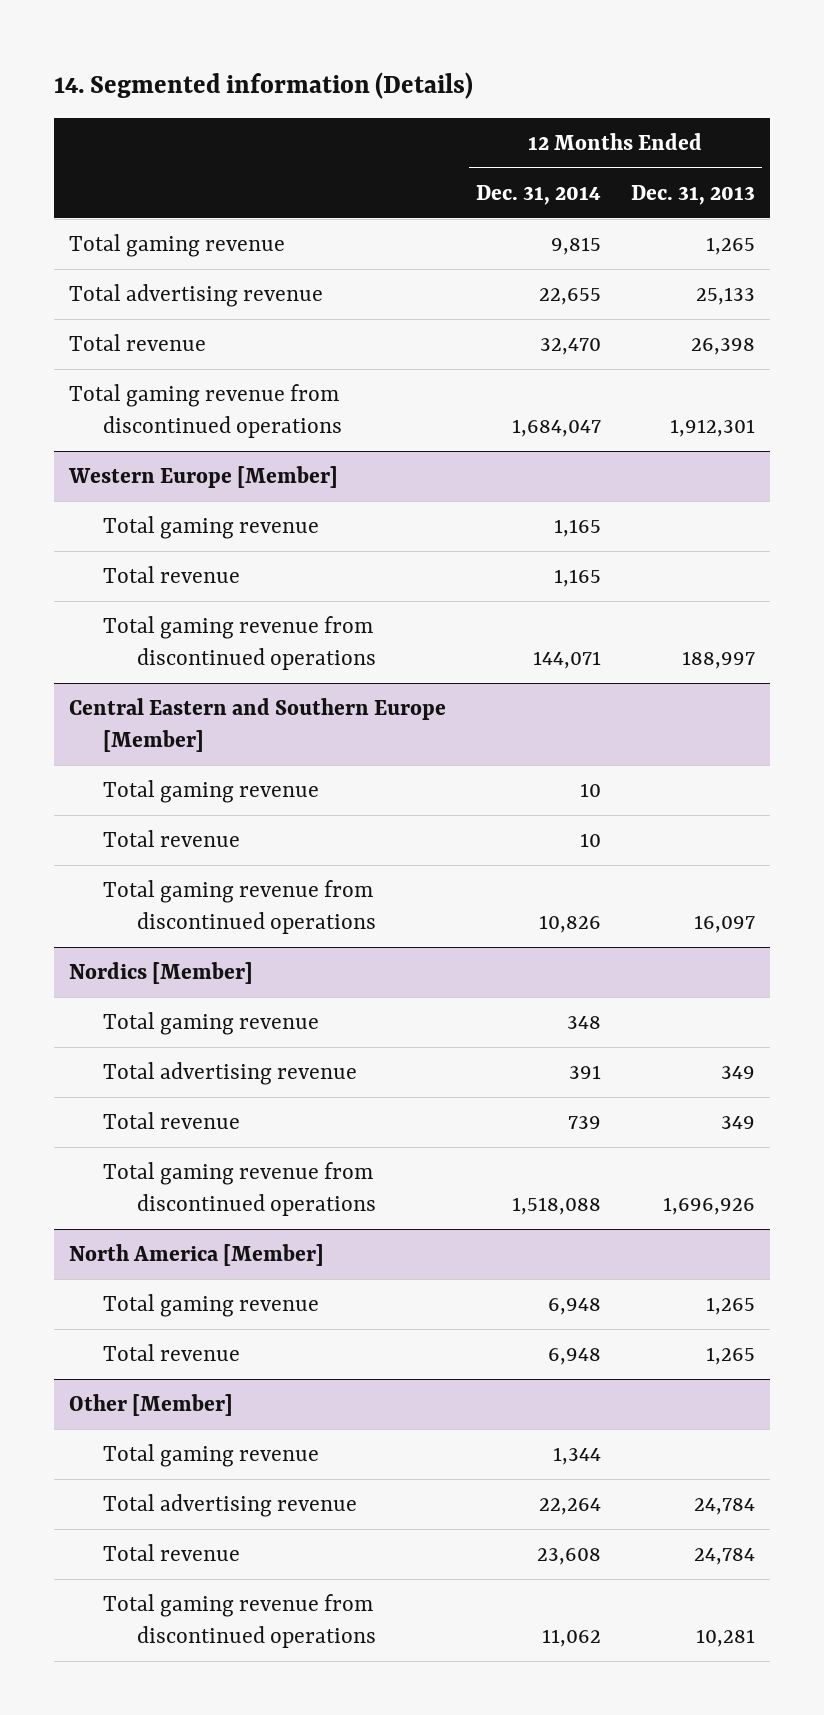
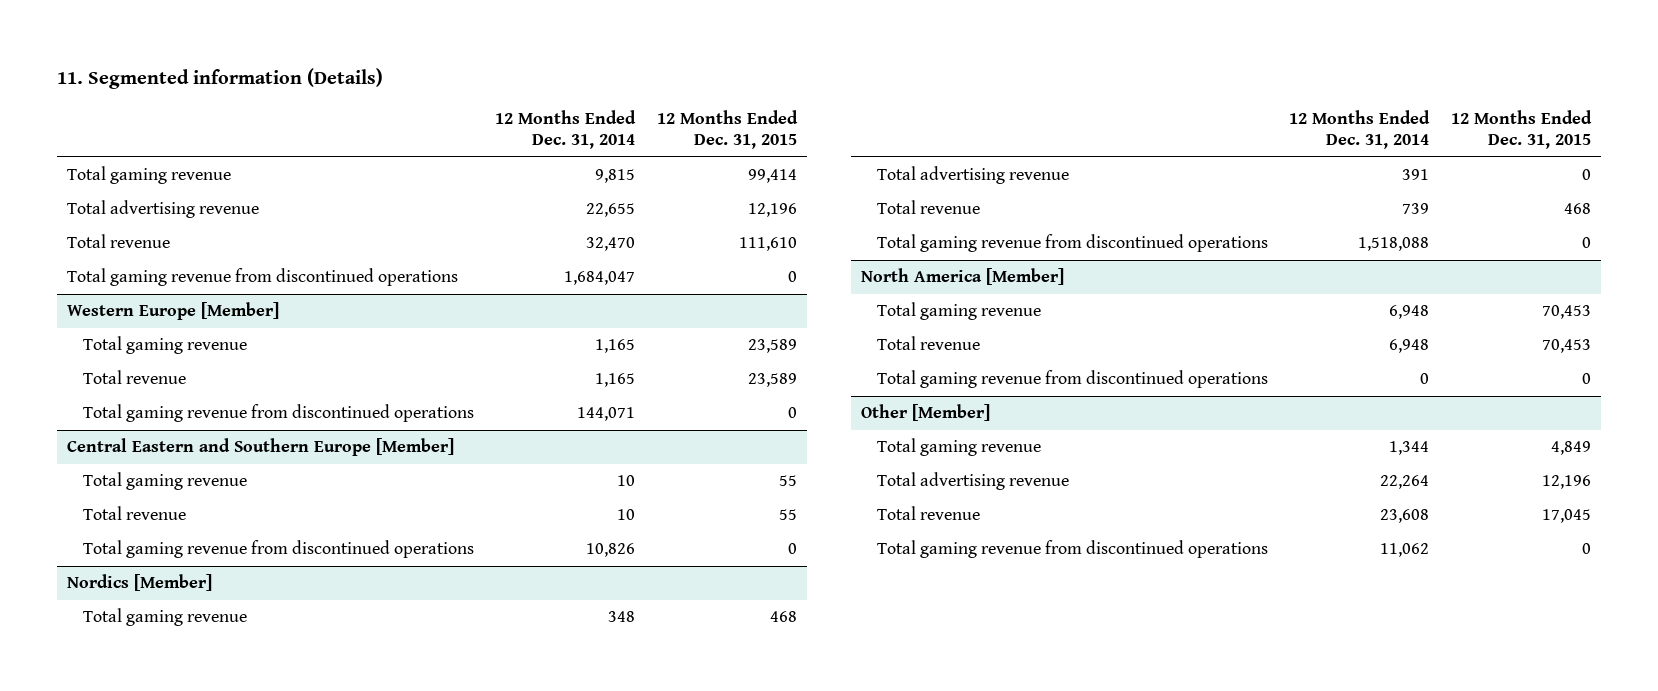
[54,71,474,99] 14. Segmented information (Details) -> [56,67,383,89] 11. Segmented information (Details)
[630,184,755,205] Dec. 31, 2013 -> none
none -> [656,109,798,150] 12 Months Ended Dec. 31, 2015
none -> [877,370,1269,389] Total gaming revenue from discontinued operations

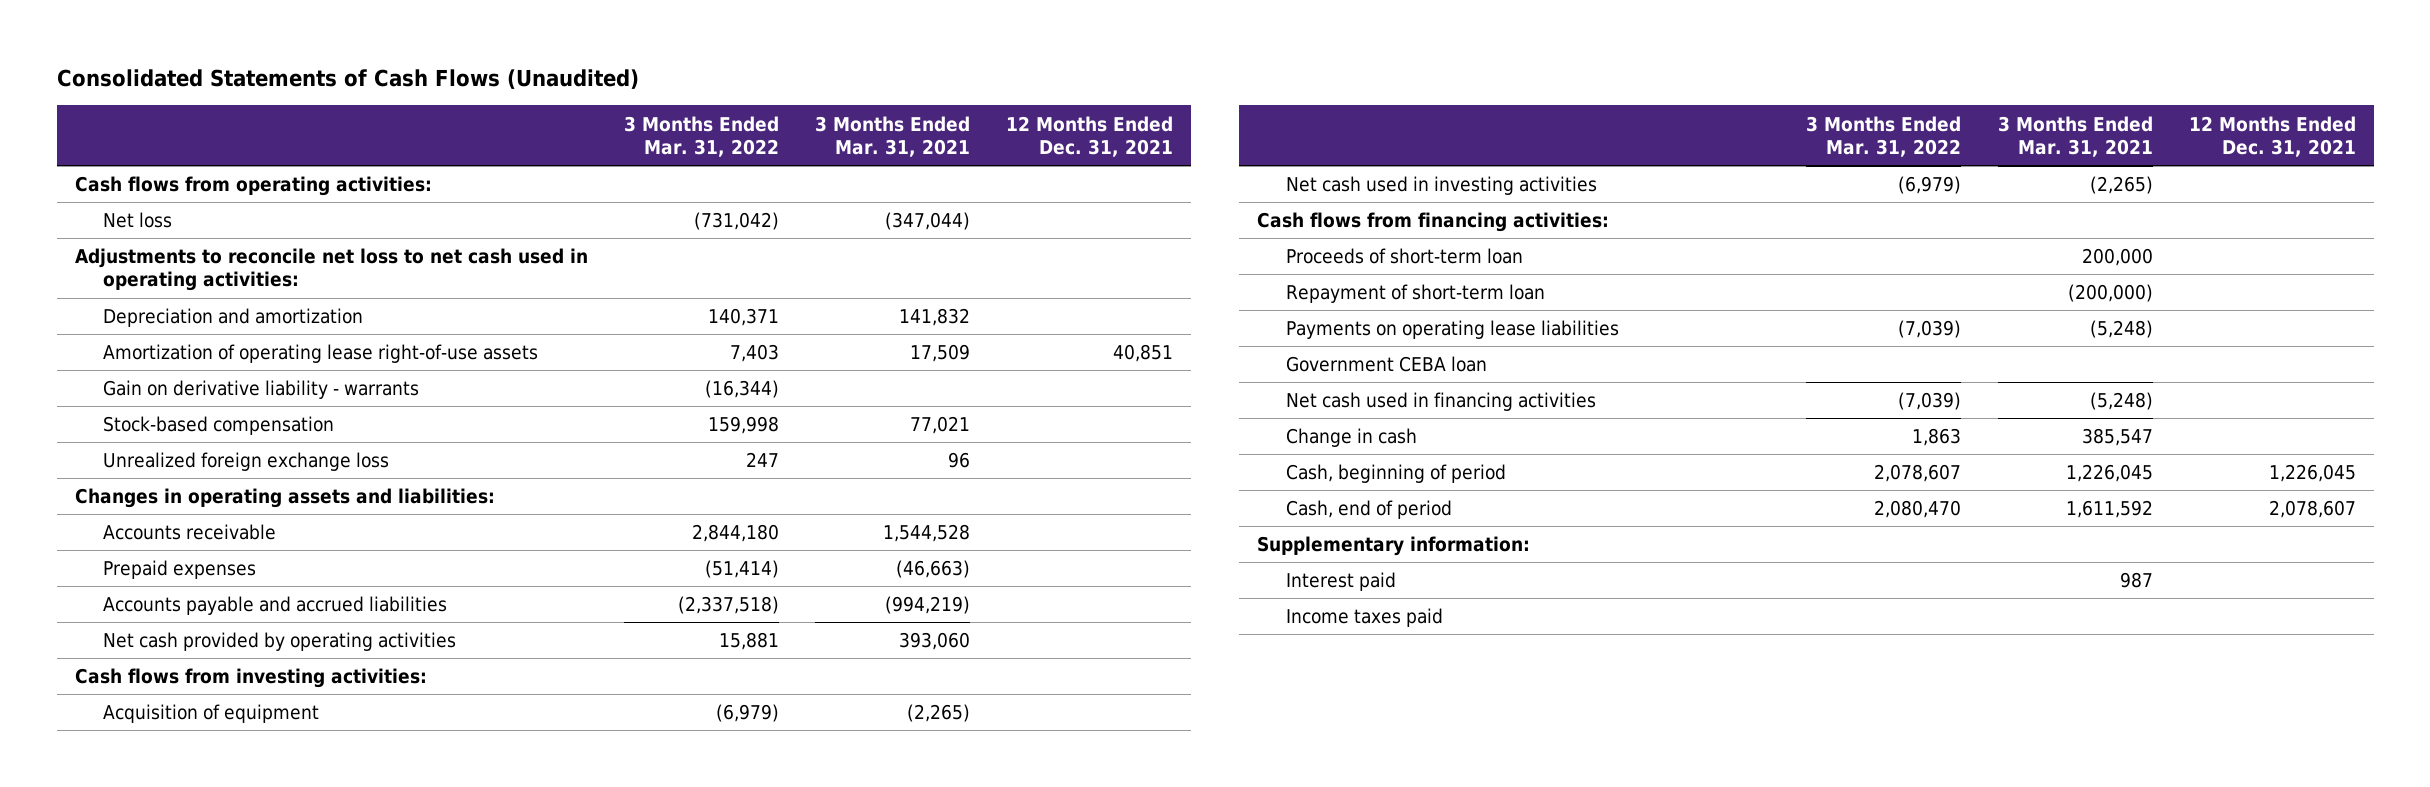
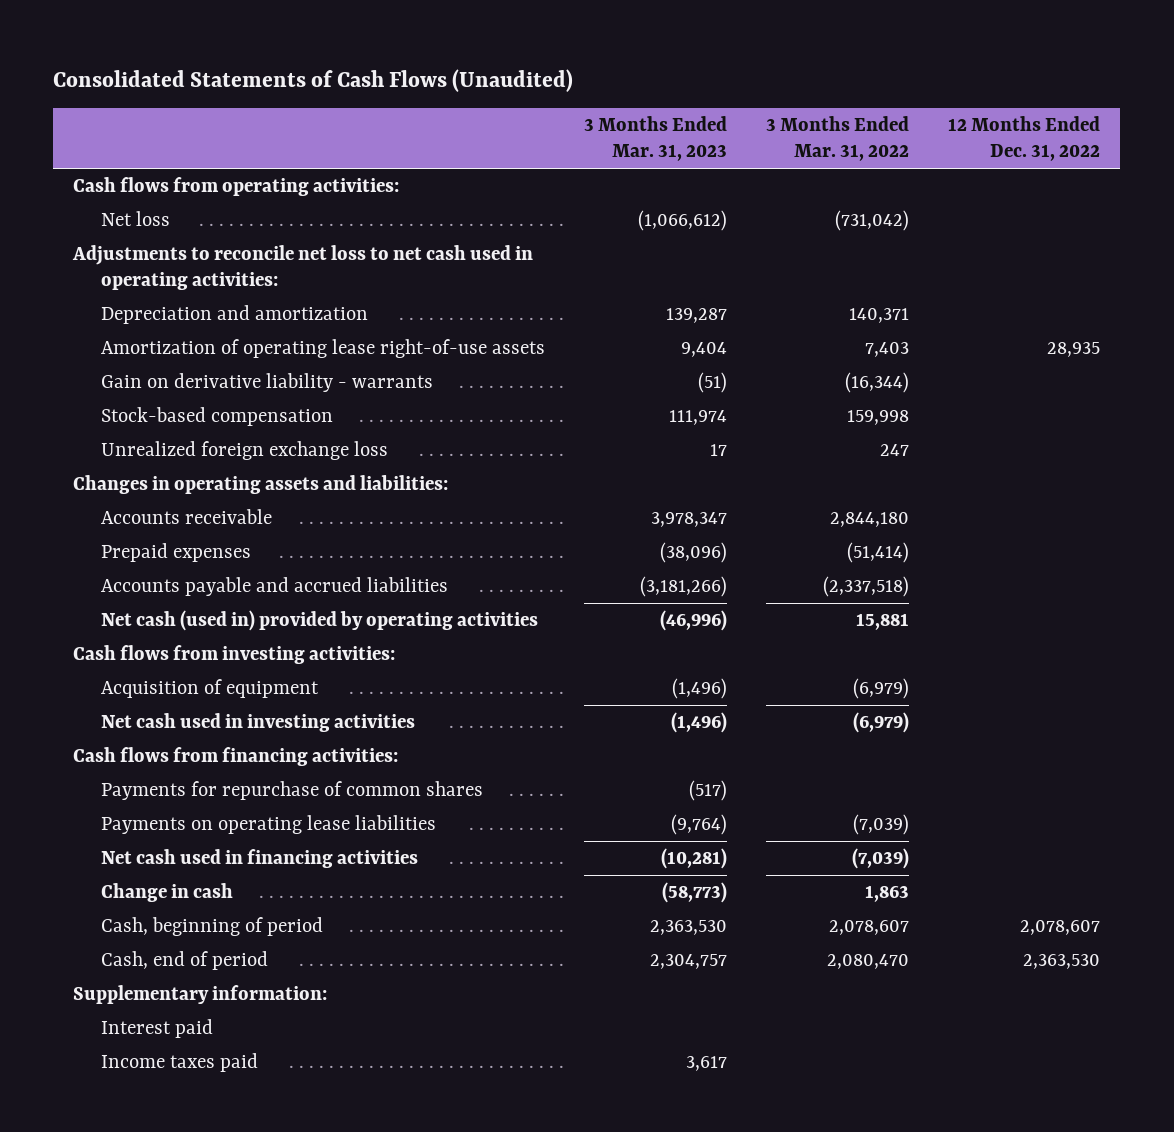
[814,115,970,157] 3 Months Ended Mar. 31, 2021 -> none
[1006,115,1174,157] 12 Months Ended Dec. 31, 2021 -> none
none -> [583,116,727,162] 3 Months Ended Mar. 31, 2023
none -> [948,116,1101,162] 12 Months Ended Dec. 31, 2022
[103,632,457,652] Net cash provided by operating activities -> [100,609,538,631] Net cash (used in) provided by operating activities
[1286,248,1524,265] Proceeds of short-term loan -> none
[1286,284,1546,304] Repayment of short-term loan -> none
none -> [100,780,483,800] Payments for repurchase of common shares
[1286,356,1488,373] Government CEBA loan -> none

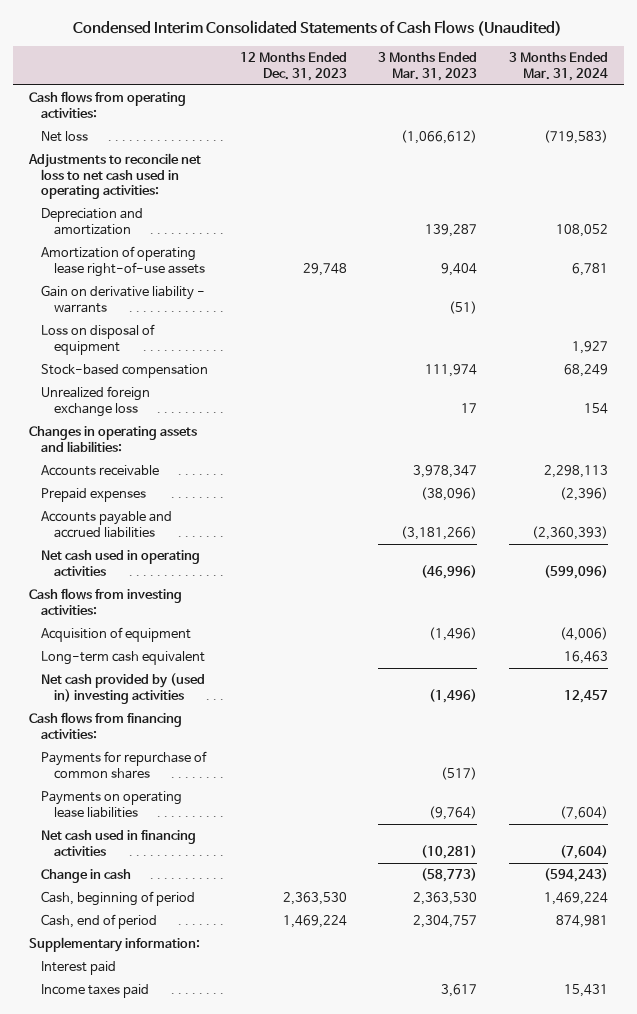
[53,68,574,92] Consolidated Statements of Cash Flows (Unaudited) -> [73,19,563,36] Condensed Interim Consolidated Statements of Cash Flows (Unaudited)
[766,116,910,162] 3 Months Ended Mar. 31, 2022 -> none
[948,116,1101,162] 12 Months Ended Dec. 31, 2022 -> none
none -> [239,52,347,81] 12 Months Ended Dec. 31, 2023
none -> [508,52,608,81] 3 Months Ended Mar. 31, 2024
none -> [41,324,156,355] Loss on disposal of equipment
[100,609,538,631] Net cash (used in) provided by operating activities -> [41,550,201,576] Net cash used in operating activities
none -> [41,651,206,666] Long-term cash equivalent
[100,712,415,732] Net cash used in investing activities -> [41,673,206,704] Net cash provided by (used in) investing activities

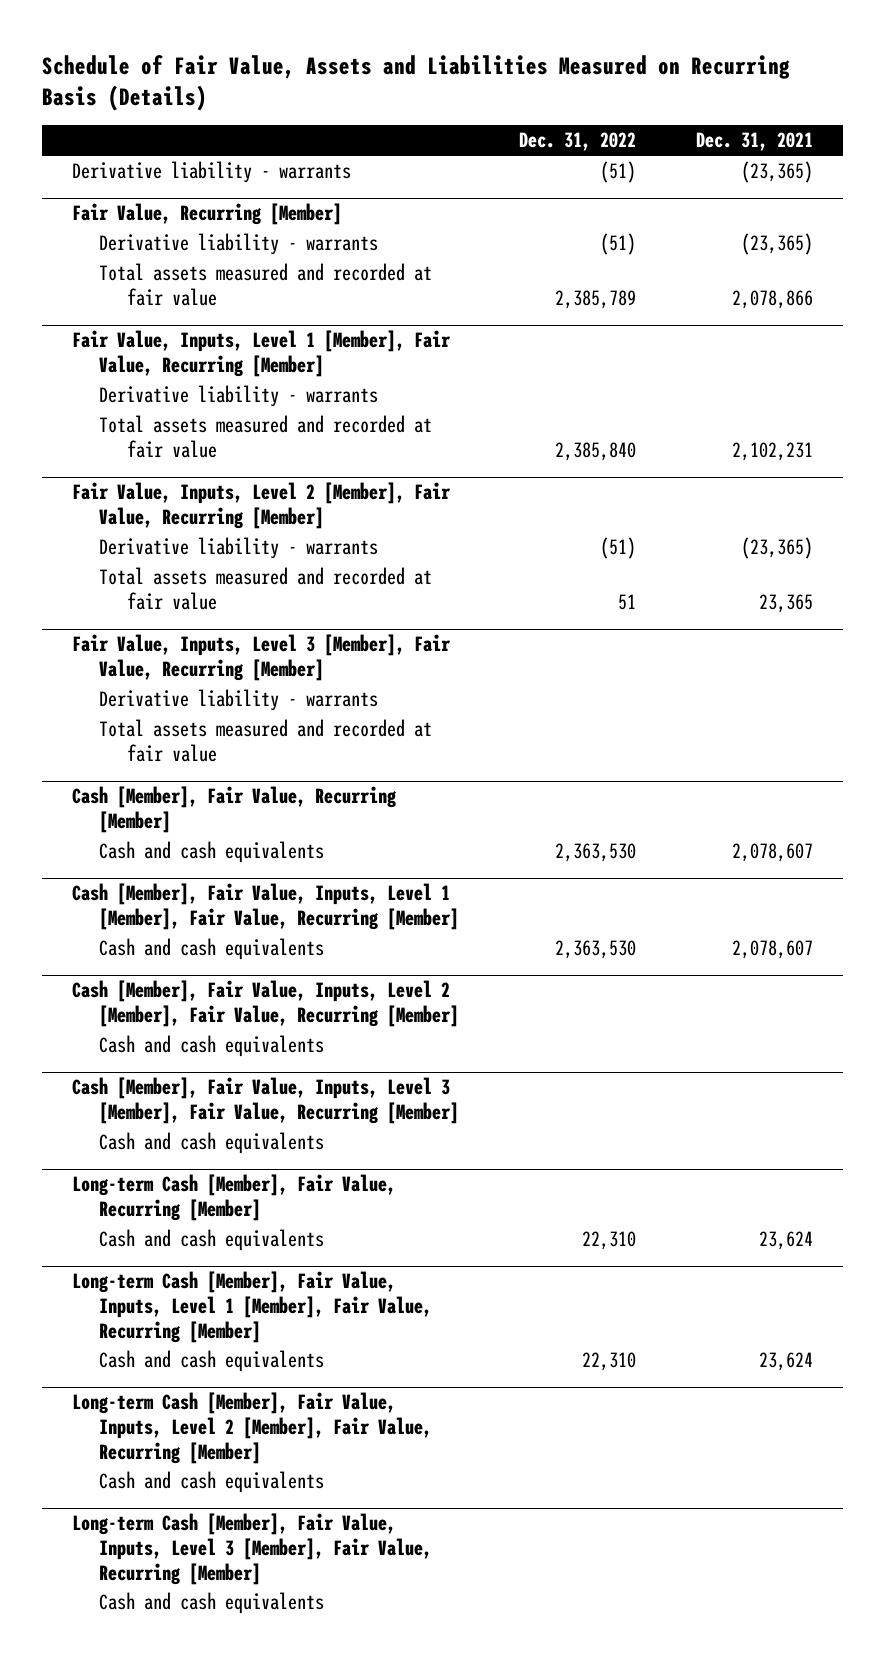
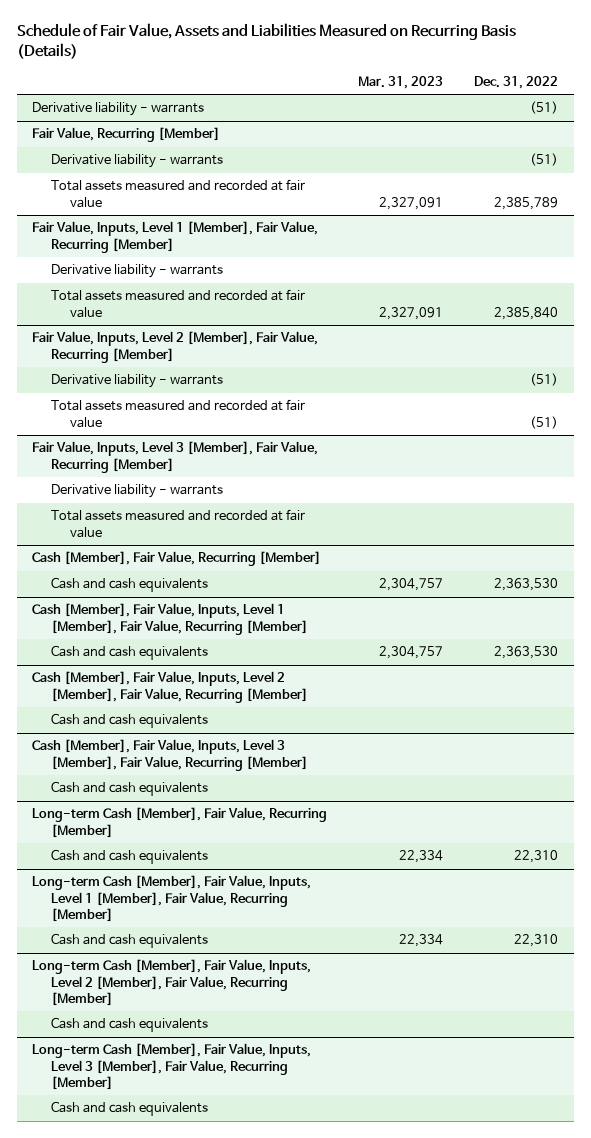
[695,132,813,152] Dec. 31, 2021 -> none
none -> [358,76,444,90] Mar. 31, 2023
[618,593,637,610] 51 -> [530,415,559,429] (51)

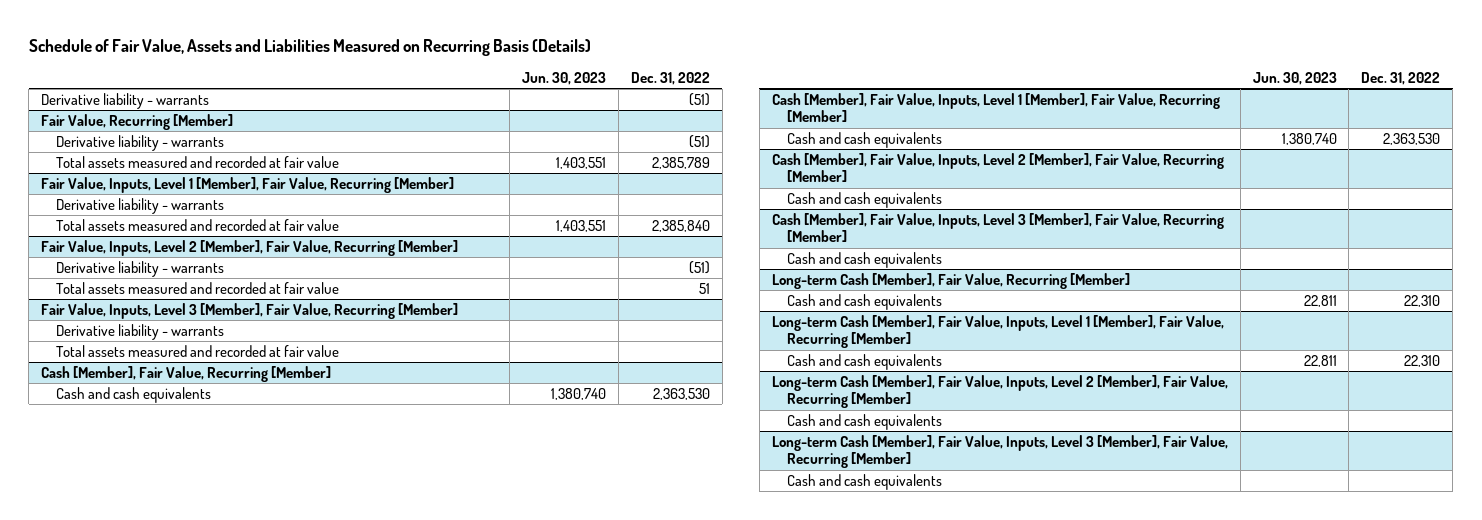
[358,76,444,90] Mar. 31, 2023 -> none
none -> [522,71,607,85] Jun. 30, 2023
[530,415,559,429] (51) -> [698,283,710,295] 51

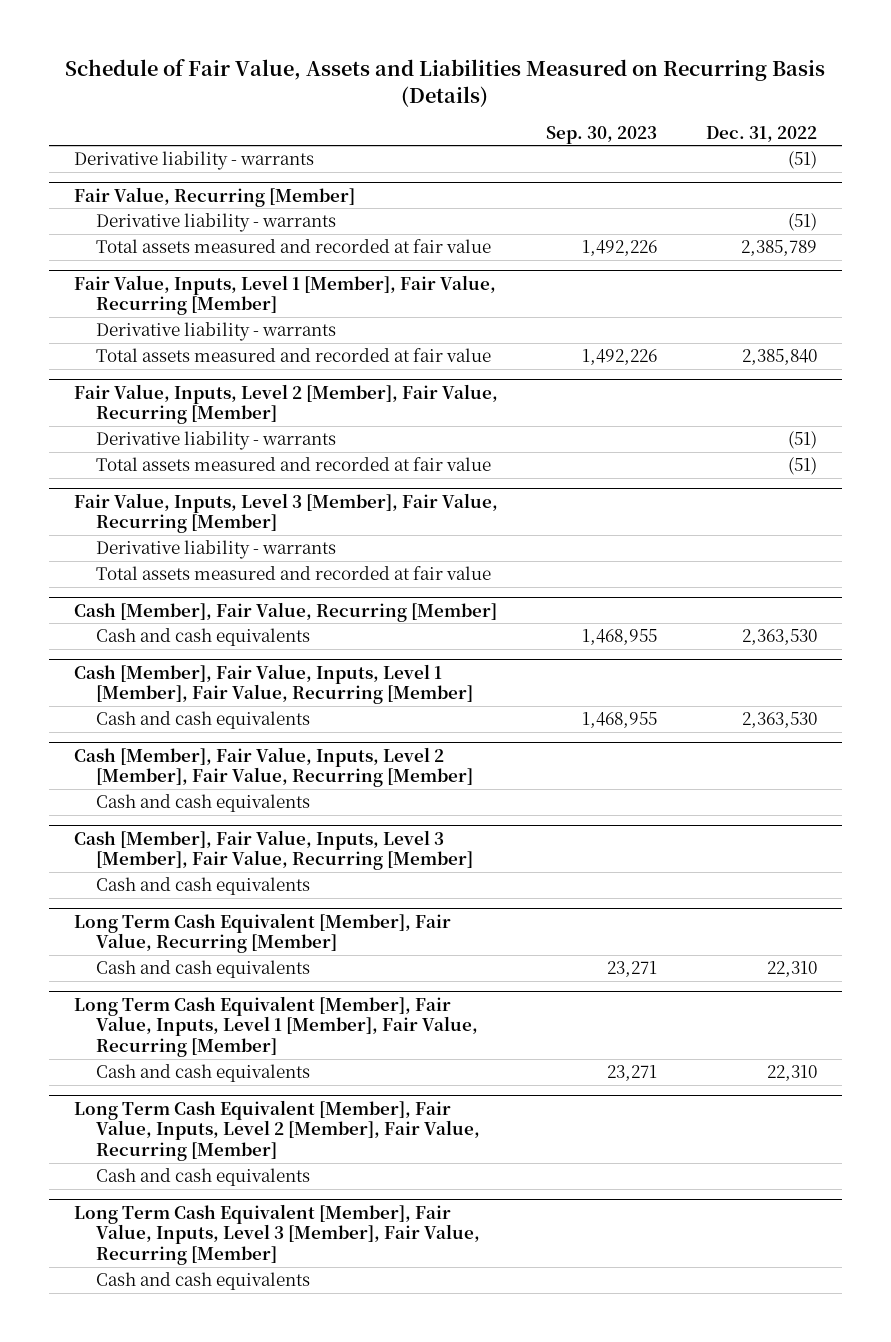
[522,71,607,85] Jun. 30, 2023 -> none
none -> [546,125,658,144] Sep. 30, 2023
[698,283,710,295] 51 -> [788,457,818,476] (51)
[771,273,1130,290] Long-term Cash [Member], Fair Value, Recurring [Member] -> [73,912,451,954] Long Term Cash Equivalent [Member], Fair Value, Recurring [Member]
[771,315,1224,349] Long-term Cash [Member], Fair Value, Inputs, Level 1 [Member], Fair Value, Recurring [Member] -> [73,995,479,1058] Long Term Cash Equivalent [Member], Fair Value, Inputs, Level 1 [Member], Fair Value, Recurring [Member]
[771,375,1228,409] Long-term Cash [Member], Fair Value, Inputs, Level 2 [Member], Fair Value, Recurring [Member] -> [73,1099,481,1162] Long Term Cash Equivalent [Member], Fair Value, Inputs, Level 2 [Member], Fair Value, Recurring [Member]
[771,435,1228,469] Long-term Cash [Member], Fair Value, Inputs, Level 3 [Member], Fair Value, Recurring [Member] -> [73,1203,481,1266] Long Term Cash Equivalent [Member], Fair Value, Inputs, Level 3 [Member], Fair Value, Recurring [Member]

